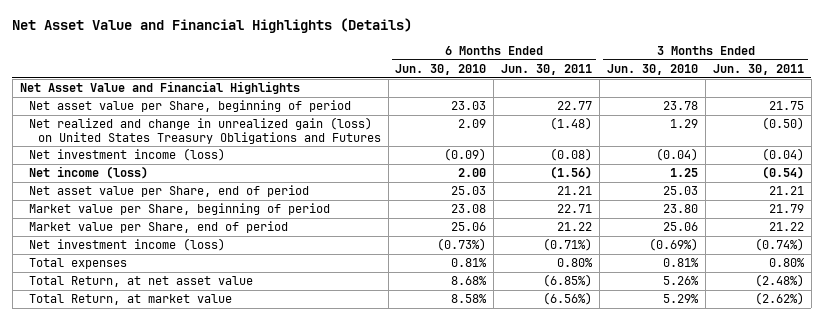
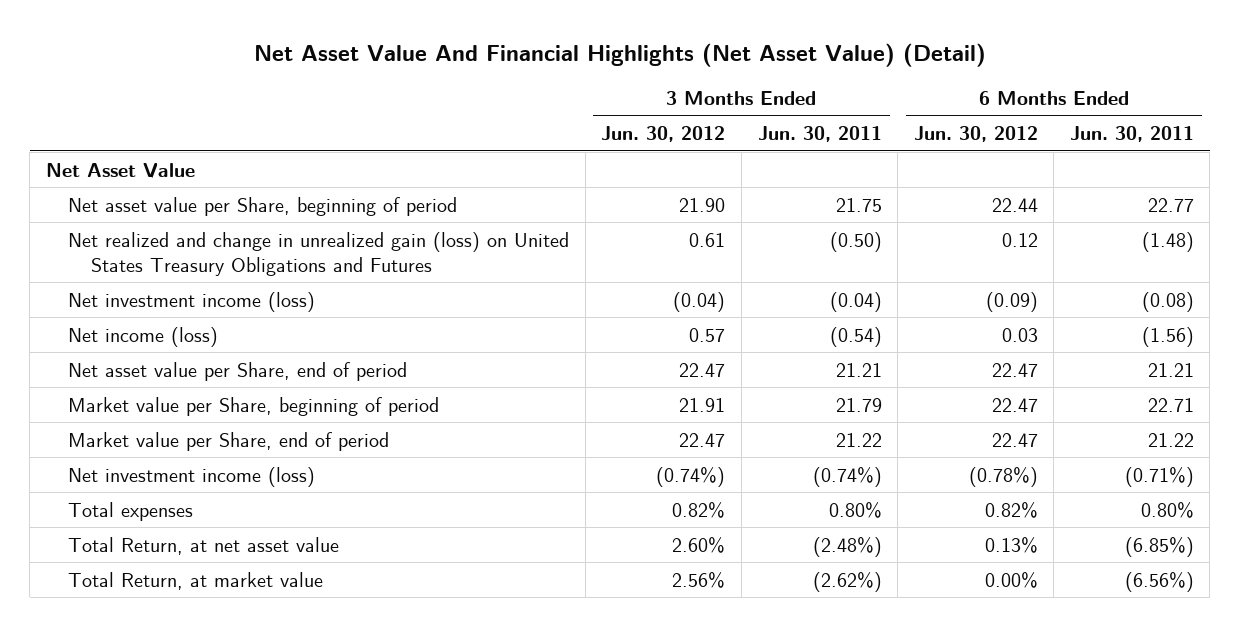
[12,18,413,34] Net Asset Value and Financial Highlights (Details) -> [253,42,986,67] Net Asset Value And Financial Highlights (Net Asset Value) (Detail)
[395,64,487,76] Jun. 30, 2010 -> none
[607,64,699,76] Jun. 30, 2010 -> none
none -> [601,126,726,143] Jun. 30, 2012
none -> [913,126,1038,143] Jun. 30, 2012
[19,81,300,95] Net Asset Value and Financial Highlights -> [45,162,195,178] Net Asset Value

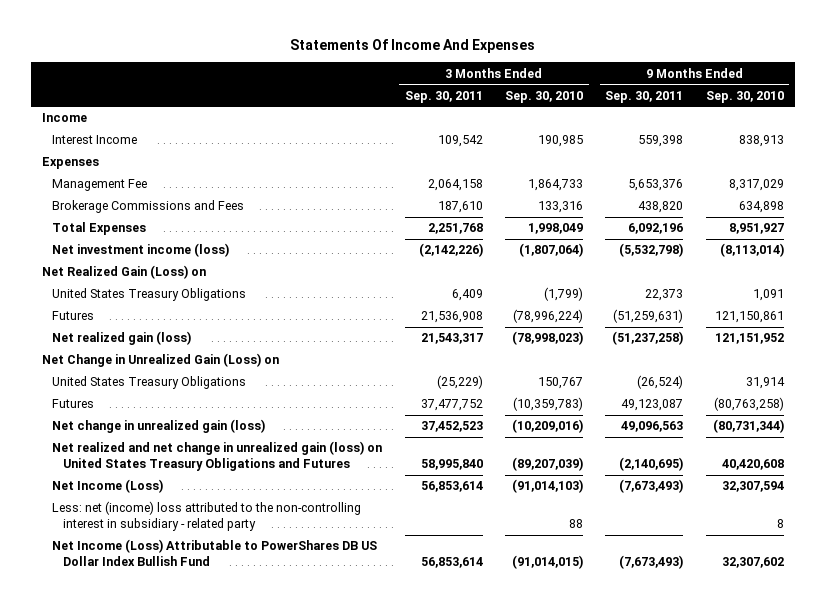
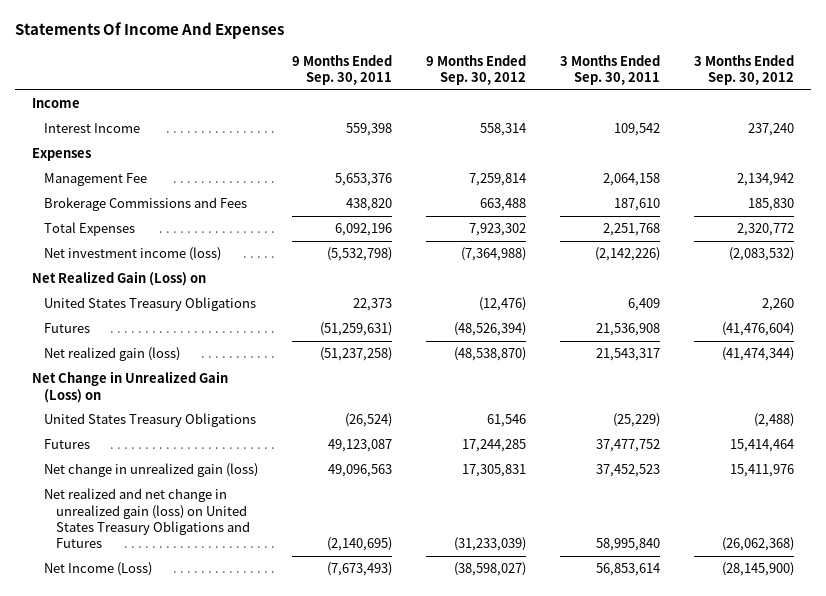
[505,90,584,103] Sep. 30, 2010 -> none
[705,90,784,103] Sep. 30, 2010 -> none
none -> [425,54,526,86] 9 Months Ended Sep. 30, 2012
none -> [693,54,794,86] 3 Months Ended Sep. 30, 2012
[52,501,362,532] Less: net (income) loss attributed to the non-controlling interest in subsidiary - related party -> none
[52,539,378,567] Net Income (Loss) Attributable to PowerShares DB US Dollar Index Bullish Fund -> none

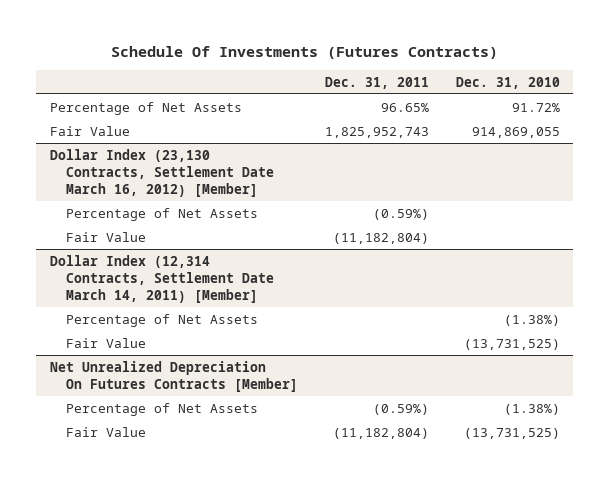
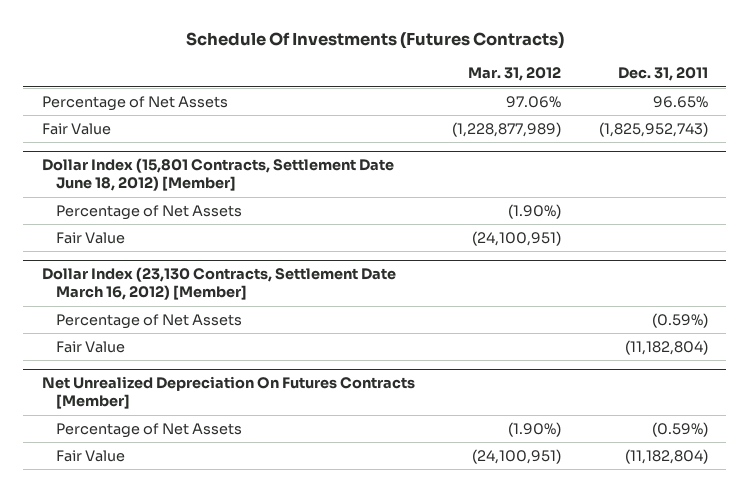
[455,76,560,89] Dec. 31, 2010 -> none
none -> [468,67,562,82] Mar. 31, 2012
[324,126,429,138] 1,825,952,743 -> [598,121,708,137] (1,825,952,743)
none -> [41,158,394,192] Dollar Index (15,801 Contracts, Settlement Date June 18, 2012) [Member]
none -> [55,204,242,220] Percentage of Net Assets
none -> [55,231,125,244] Fair Value
[49,254,274,303] Dollar Index (12,314 Contracts, Settlement Date March 14, 2011) [Member] -> none
[65,313,258,327] Percentage of Net Assets -> none
[65,337,146,348] Fair Value -> none

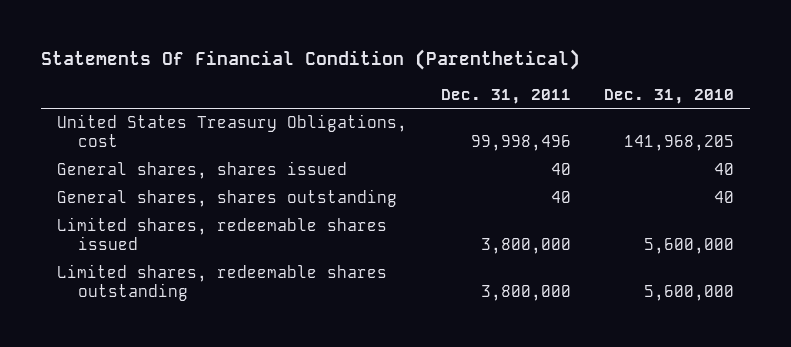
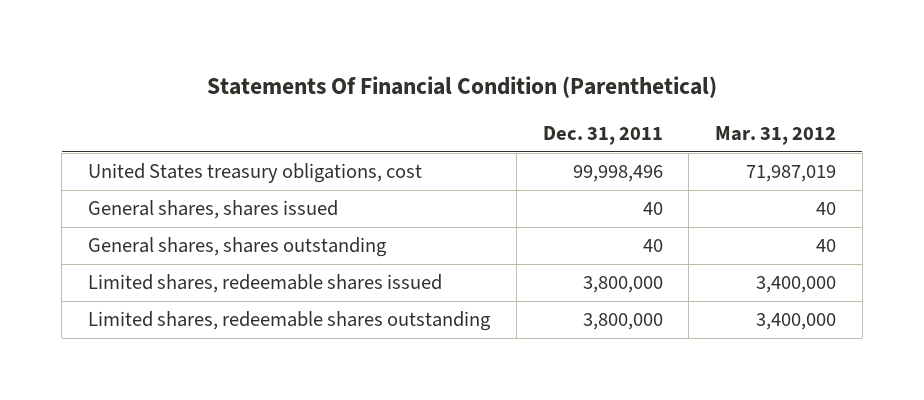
[603,89,734,105] Dec. 31, 2010 -> none
none -> [714,126,836,146] Mar. 31, 2012
[57,114,408,148] United States Treasury Obligations, cost -> [88,163,423,184] United States treasury obligations, cost

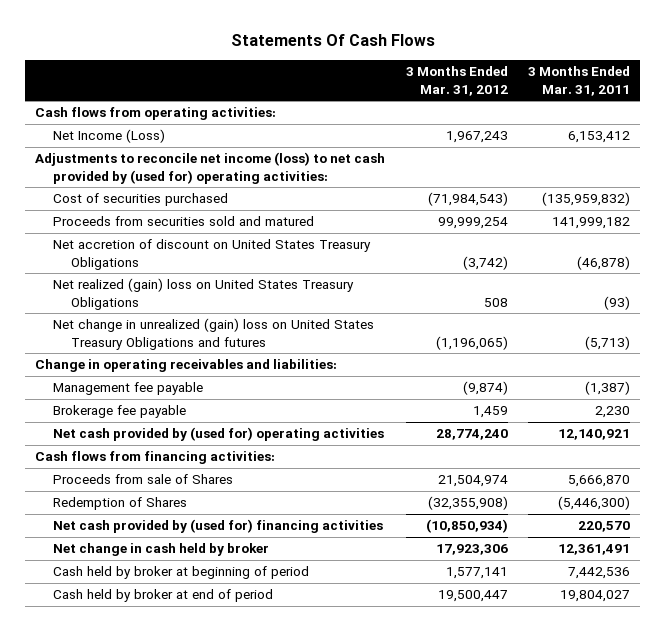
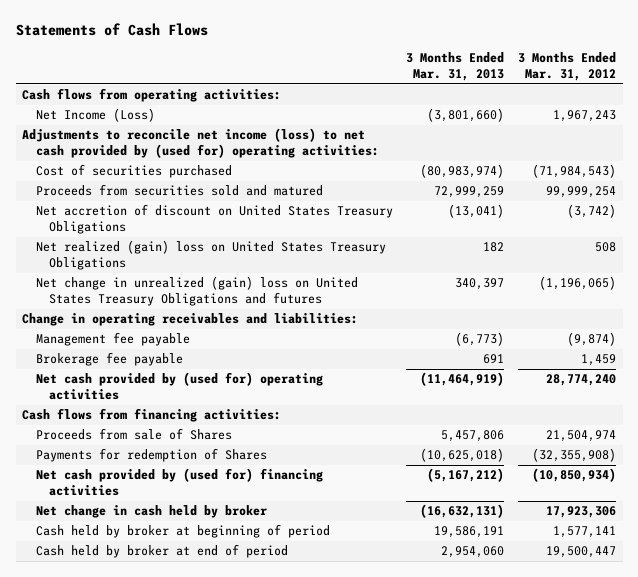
[230,34,435,47] Statements Of Cash Flows -> [15,23,208,37] Statements of Cash Flows
[528,66,631,96] 3 Months Ended Mar. 31, 2011 -> none
none -> [406,51,505,81] 3 Months Ended Mar. 31, 2013
[53,497,188,511] Redemption of Shares -> [35,448,267,463] Payments for redemption of Shares

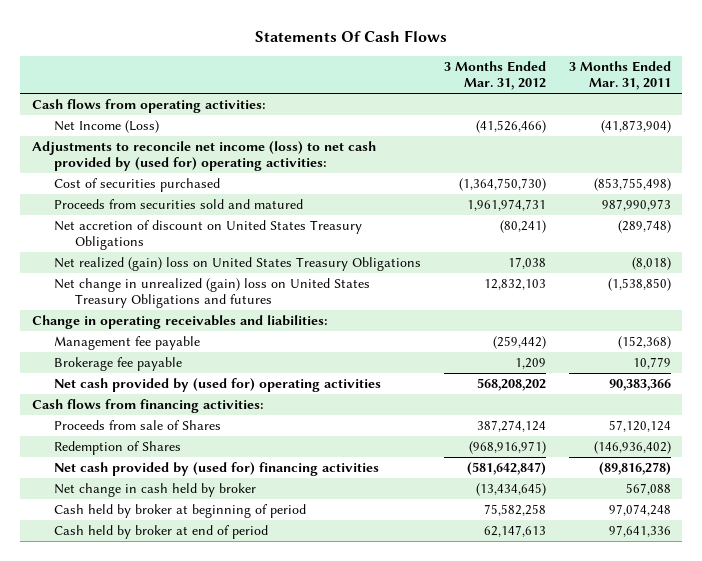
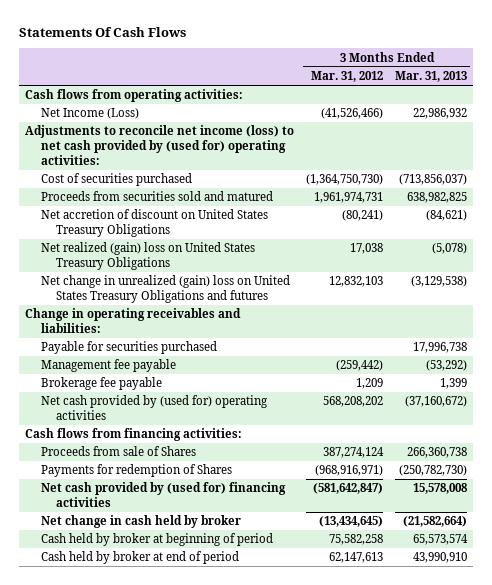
[568,61,671,91] 3 Months Ended Mar. 31, 2011 -> none
none -> [394,71,467,83] Mar. 31, 2013
none -> [40,341,217,355] Payable for securities purchased
[53,441,181,456] Redemption of Shares -> [40,464,232,478] Payments for redemption of Shares

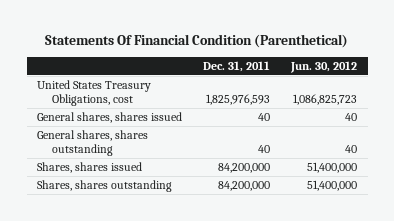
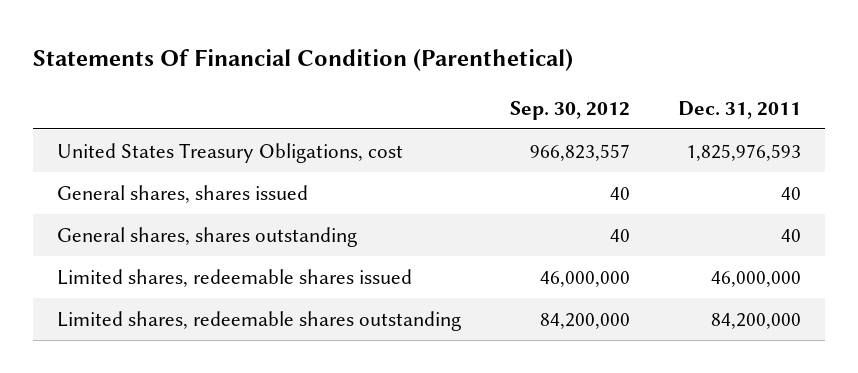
[290,61,358,74] Jun. 30, 2012 -> none
none -> [509,100,630,120] Sep. 30, 2012
[37,161,143,173] Shares, shares issued -> [57,268,413,287] Limited shares, redeemable shares issued
[218,162,271,173] 84,200,000 -> [710,270,801,287] 46,000,000
[37,179,173,192] Shares, shares outstanding -> [57,310,462,331] Limited shares, redeemable shares outstanding

